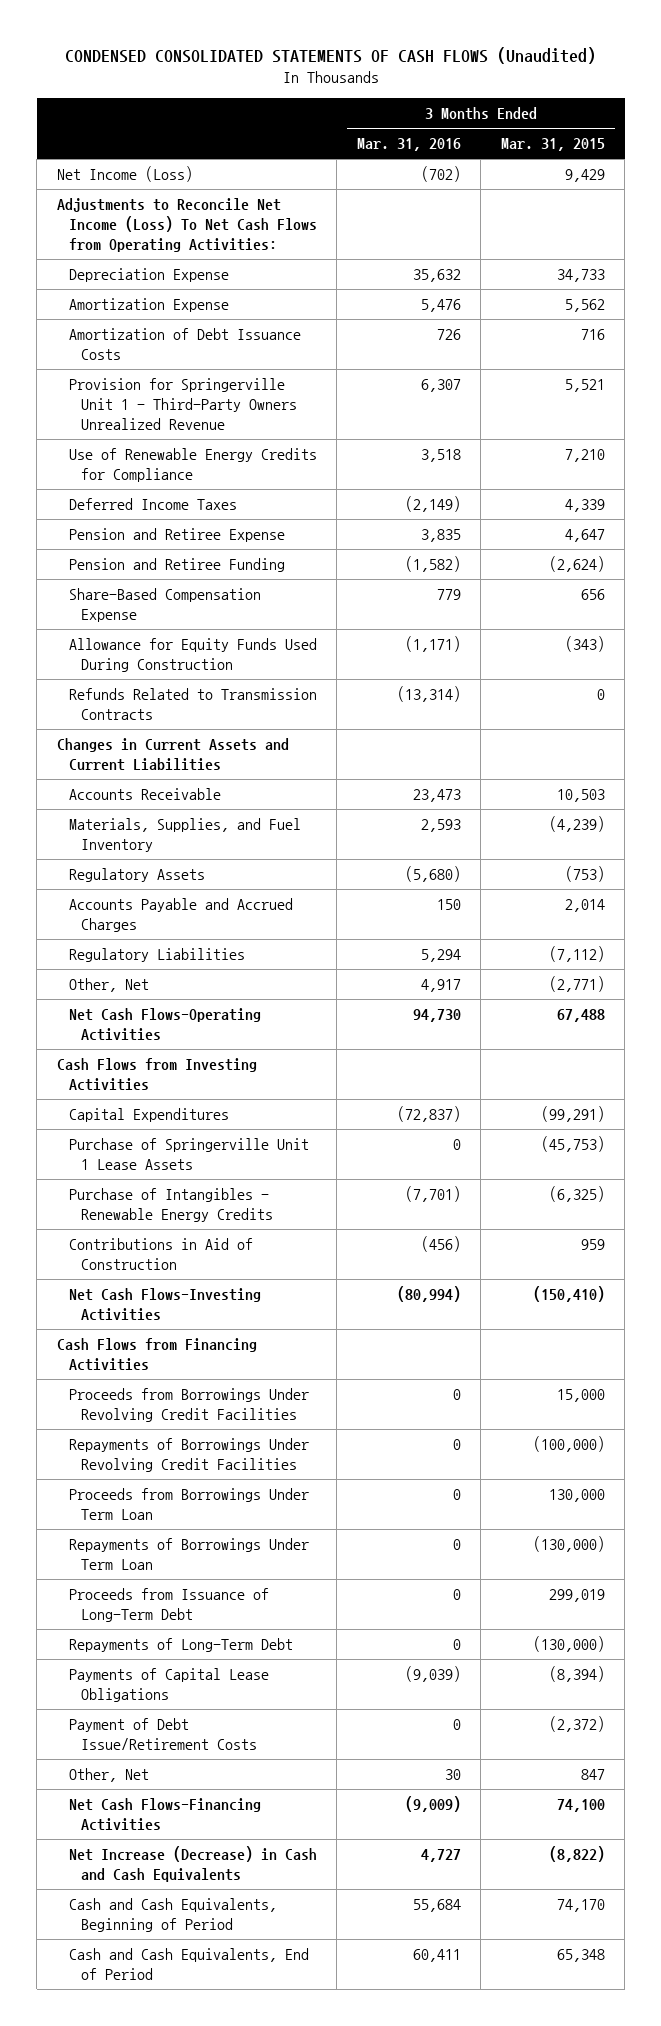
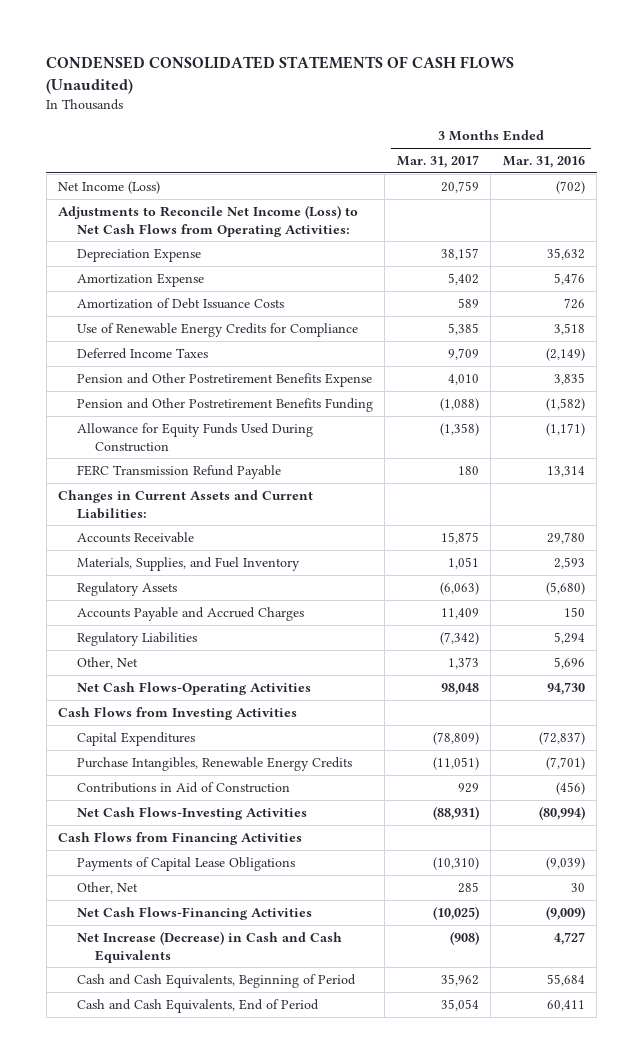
[500,138,605,152] Mar. 31, 2015 -> none
none -> [396,155,479,169] Mar. 31, 2017
[56,198,317,252] Adjustments to Reconcile Net Income (Loss) To Net Cash Flows from Operating Activities: -> [58,204,359,237] Adjustments to Reconcile Net Income (Loss) to Net Cash Flows from Operating Activities:
[68,378,298,430] Provision for Springerville Unit 1 - Third-Party Owners Unrealized Revenue -> none
[68,588,261,622] Share-Based Compensation Expense -> none
[68,528,285,543] Pension and Retiree Expense -> [76,372,372,387] Pension and Other Postretirement Benefits Expense
[68,558,285,573] Pension and Retiree Funding -> [76,397,373,412] Pension and Other Postretirement Benefits Funding
[68,688,317,720] Refunds Related to Transmission Contracts -> [76,464,281,479] FERC Transmission Refund Payable
[396,686,461,703] (13,314) -> [546,465,585,477] 13,314
[56,738,289,771] Changes in Current Assets and Current Liabilities -> [58,489,314,519] Changes in Current Assets and Current Liabilities:
[412,789,461,803] 23,473 -> [546,531,585,544] 29,780
[420,979,461,993] 4,917 -> [553,656,585,669] 5,696
[68,1138,309,1170] Purchase of Springerville Unit 1 Lease Assets -> none
[68,1188,274,1222] Purchase of Intangibles - Renewable Energy Credits -> [76,756,352,771] Purchase Intangibles, Renewable Energy Credits
[68,1388,309,1422] Proceeds from Borrowings Under Revolving Credit Facilities -> none
[68,1438,309,1472] Repayments of Borrowings Under Revolving Credit Facilities -> none
[68,1488,309,1520] Proceeds from Borrowings Under Term Loan -> none
[68,1538,309,1570] Repayments of Borrowings Under Term Loan -> none
[68,1588,269,1622] Proceeds from Issuance of Long-Term Debt -> none
[68,1638,293,1653] Repayments of Long-Term Debt -> none
[68,1718,258,1750] Payment of Debt Issue/Retirement Costs -> none

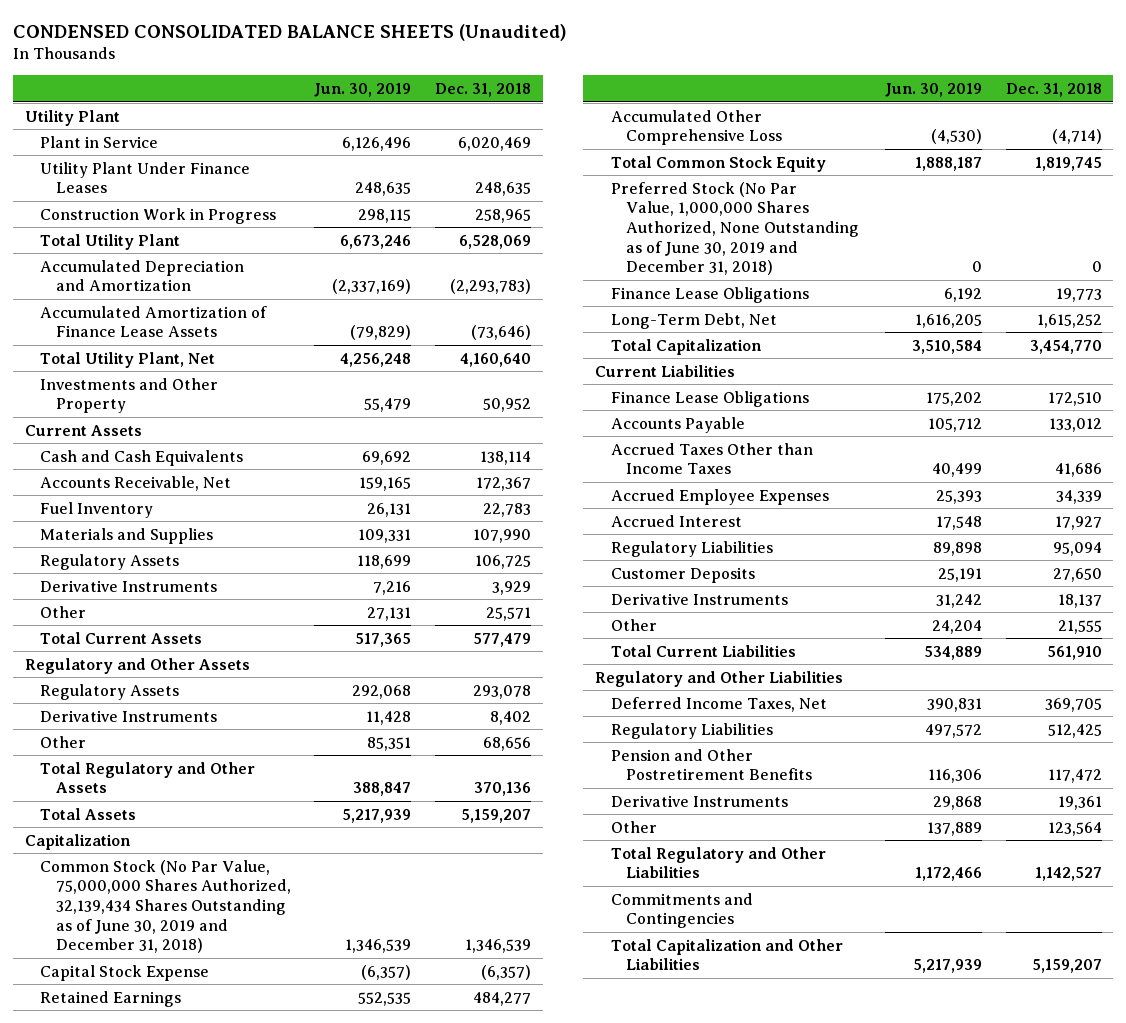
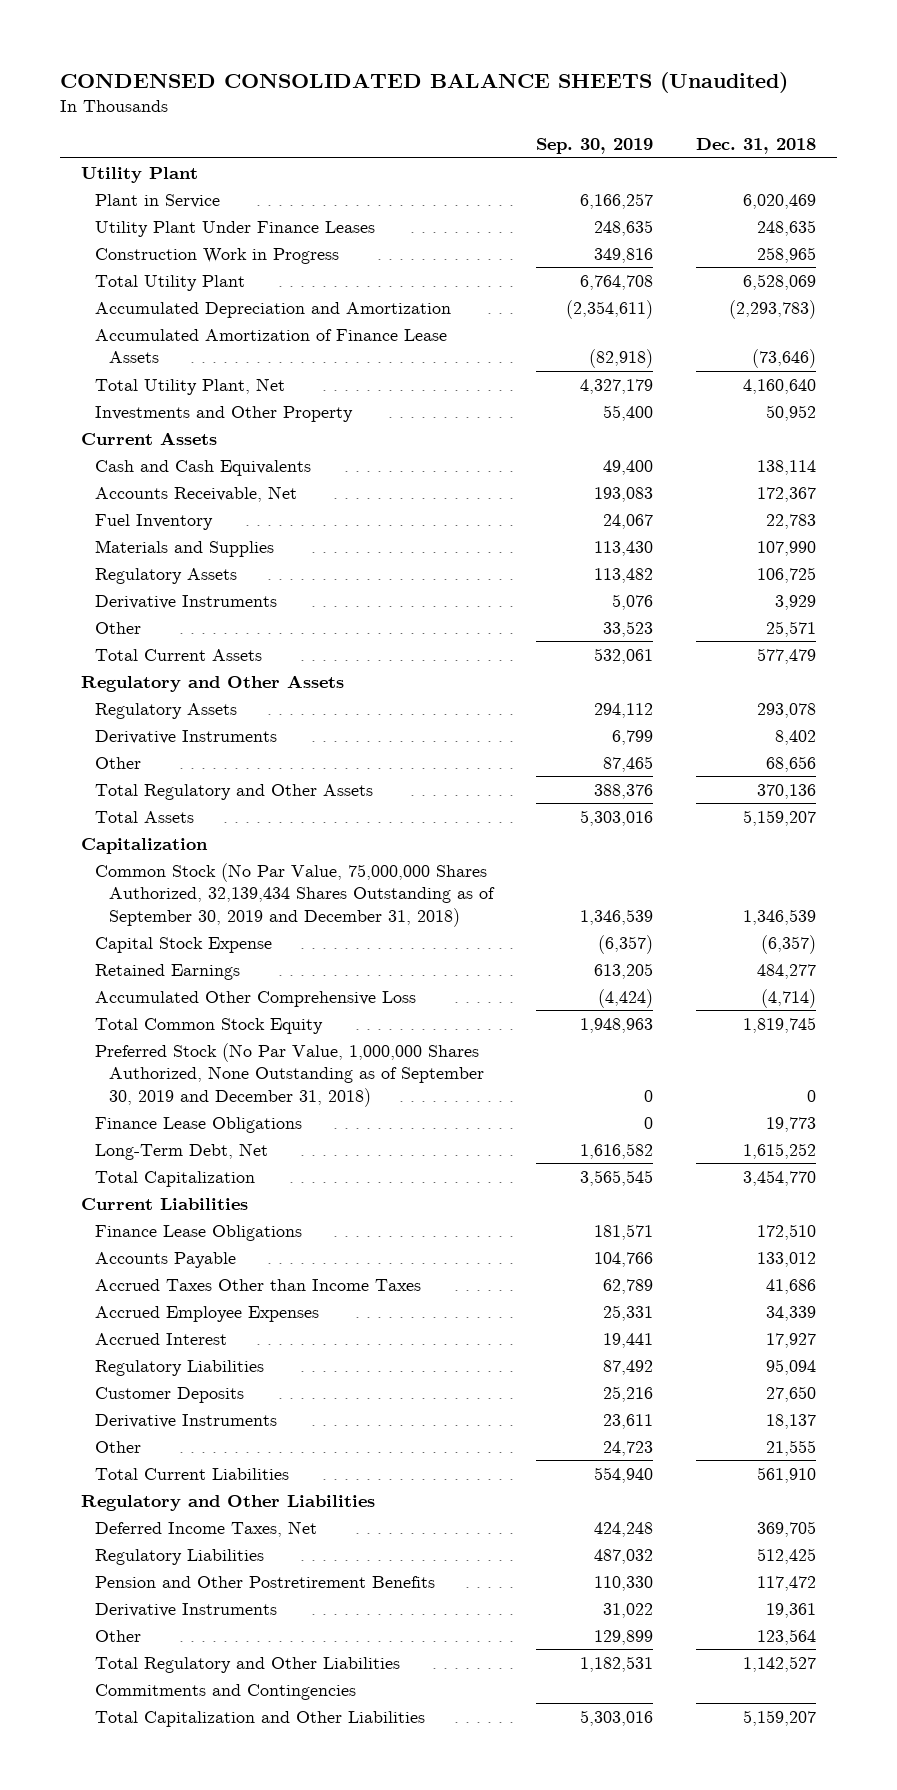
[314,83,412,98] Jun. 30, 2019 -> none
none -> [535,138,653,155] Sep. 30, 2019
[40,859,291,954] Common Stock (No Par Value, 75,000,000 Shares Authorized, 32,139,434 Shares Outstanding as of June 30, 2019 and December 31, 2018) -> [94,862,495,927] Common Stock (No Par Value, 75,000,000 Shares Authorized, 32,139,434 Shares Outstanding as of September 30, 2019 and December 31, 2018)
[610,181,859,276] Preferred Stock (No Par Value, 1,000,000 Shares Authorized, None Outstanding as of June 30, 2019 and December 31, 2018) -> [94,1042,484,1107] Preferred Stock (No Par Value, 1,000,000 Shares Authorized, None Outstanding as of September 30, 2019 and December 31, 2018)

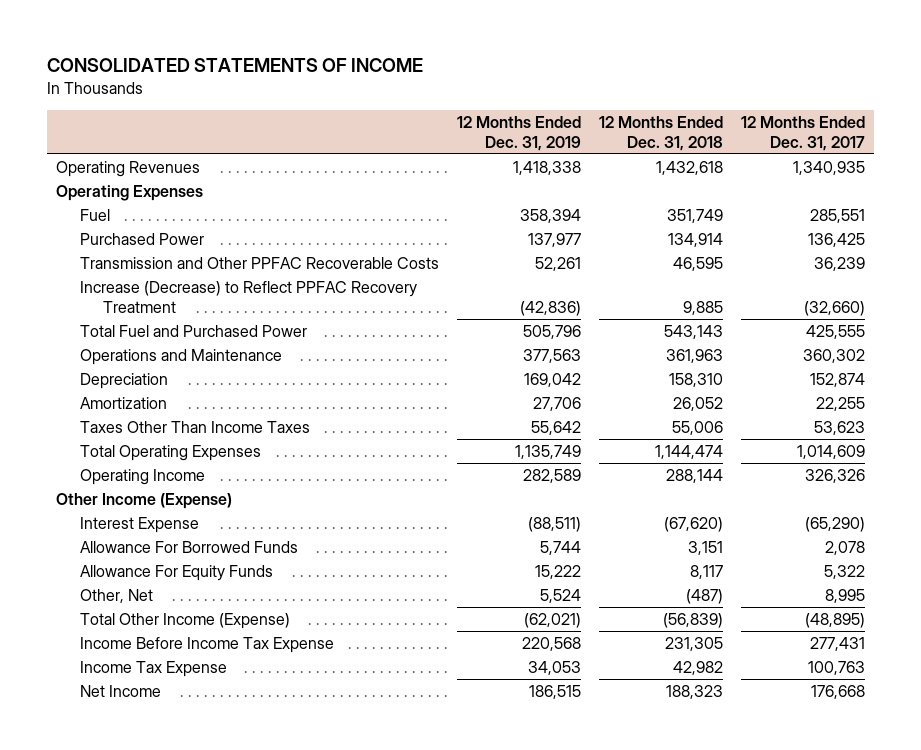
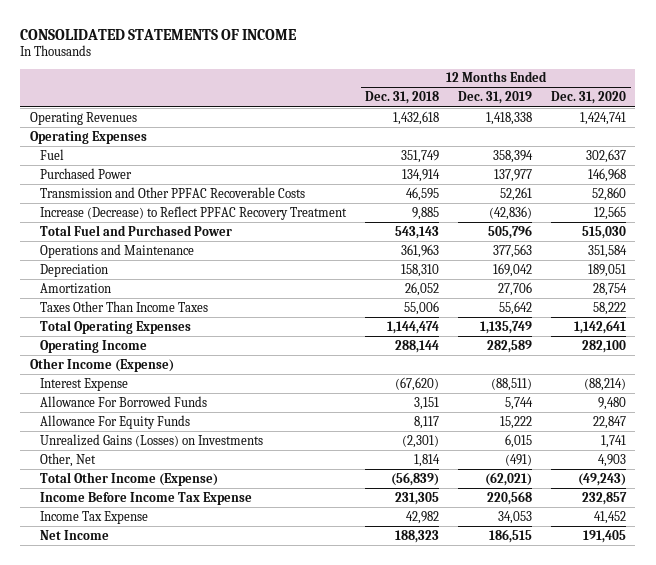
[740,115,865,151] 12 Months Ended Dec. 31, 2017 -> none
none -> [550,91,626,105] Dec. 31, 2020
none -> [40,433,264,447] Unrealized Gains (Losses) on Investments
[539,588,581,603] 5,524 -> [505,453,533,466] (491)
[685,588,723,604] (487) -> [414,453,441,467] 1,814

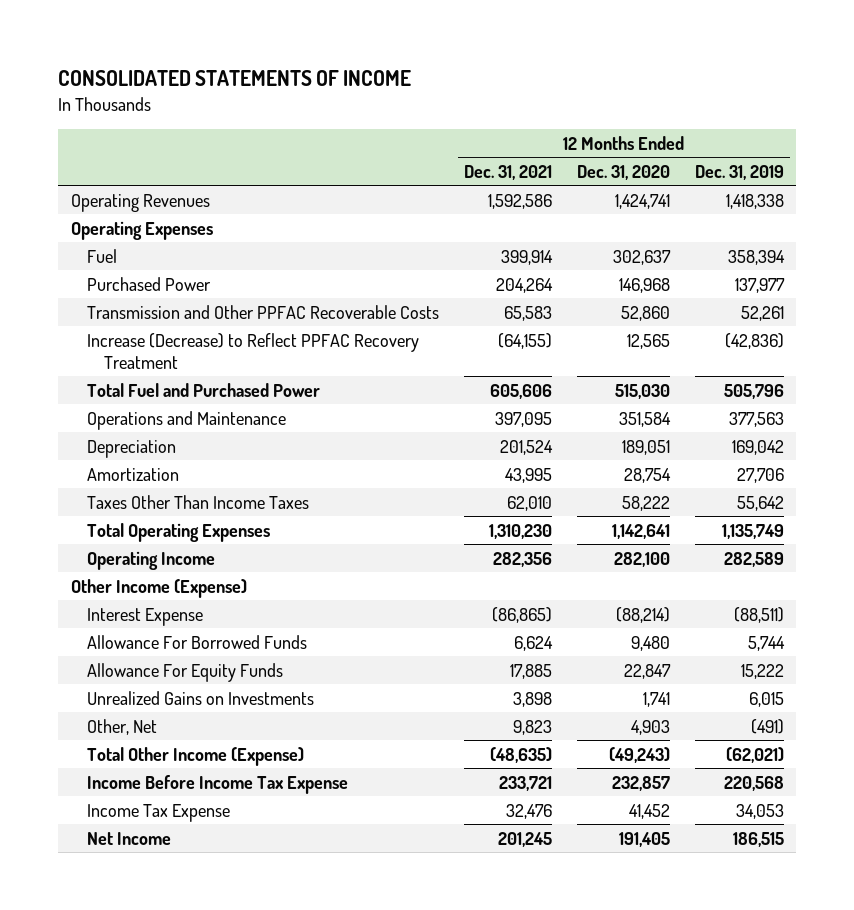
[365,91,440,105] Dec. 31, 2018 -> none
none -> [464,164,553,180] Dec. 31, 2021
[40,433,264,447] Unrealized Gains (Losses) on Investments -> [87,690,315,705] Unrealized Gains on Investments

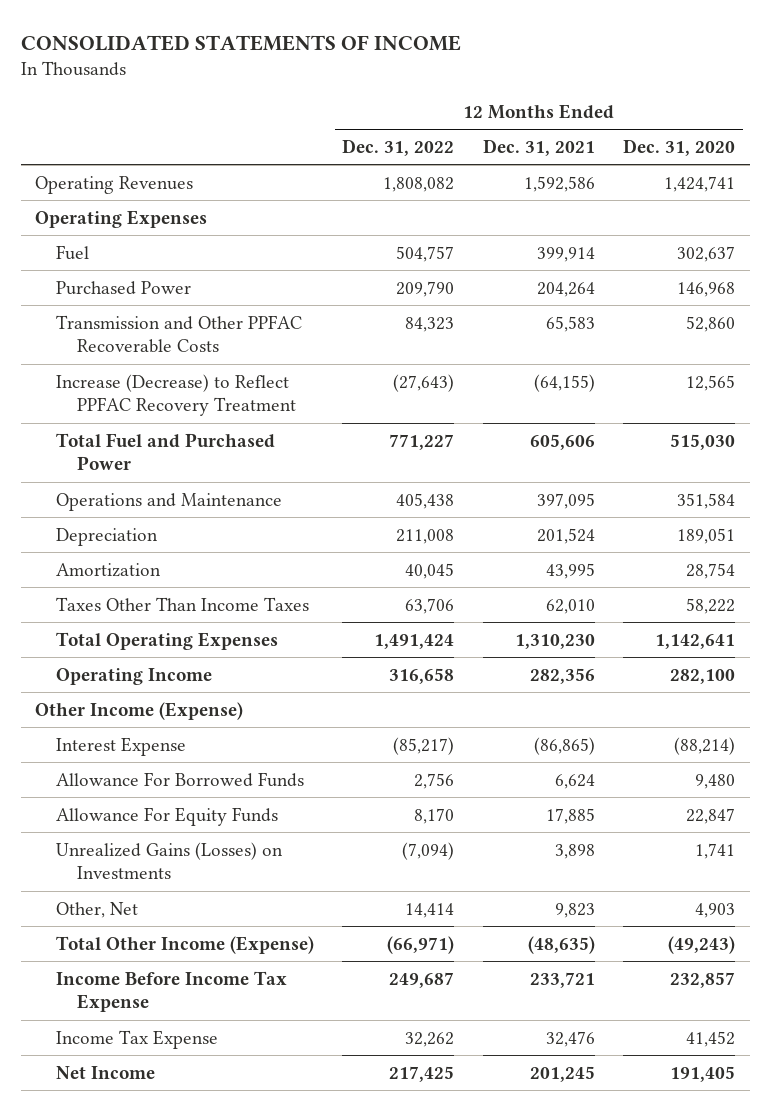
[694,164,784,180] Dec. 31, 2019 -> none
none -> [342,138,455,156] Dec. 31, 2022
[87,690,315,705] Unrealized Gains on Investments -> [55,841,283,880] Unrealized Gains (Losses) on Investments

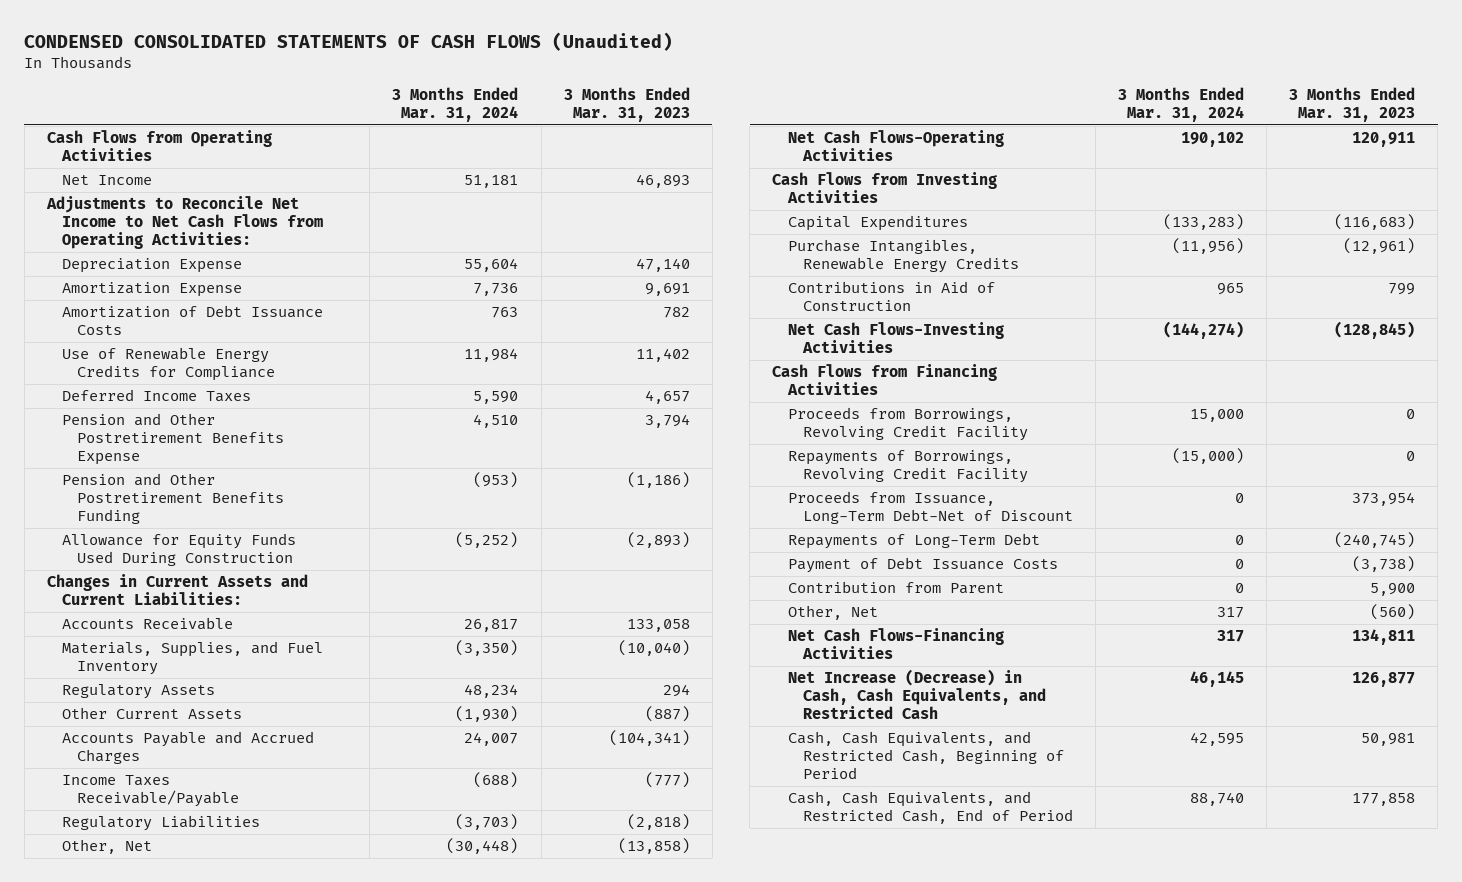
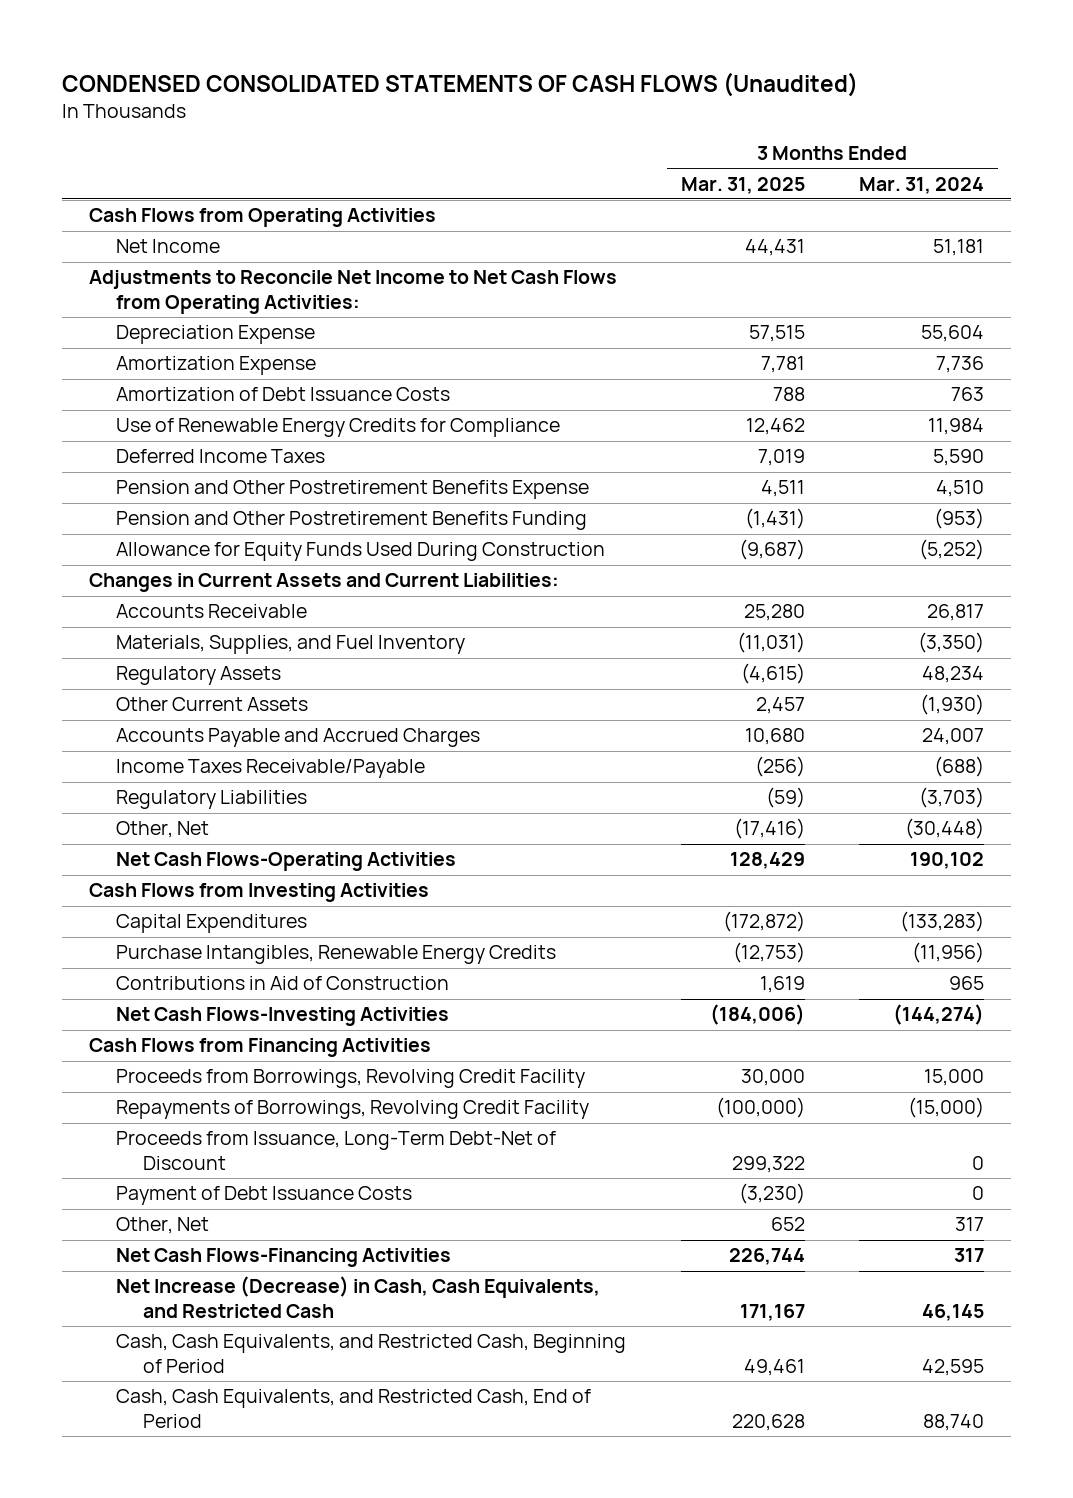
[563,87,690,123] 3 Months Ended Mar. 31, 2023 -> none
none -> [680,176,805,194] Mar. 31, 2025
[787,533,1040,550] Repayments of Long-Term Debt -> none
[787,581,1004,595] Contribution from Parent -> none

